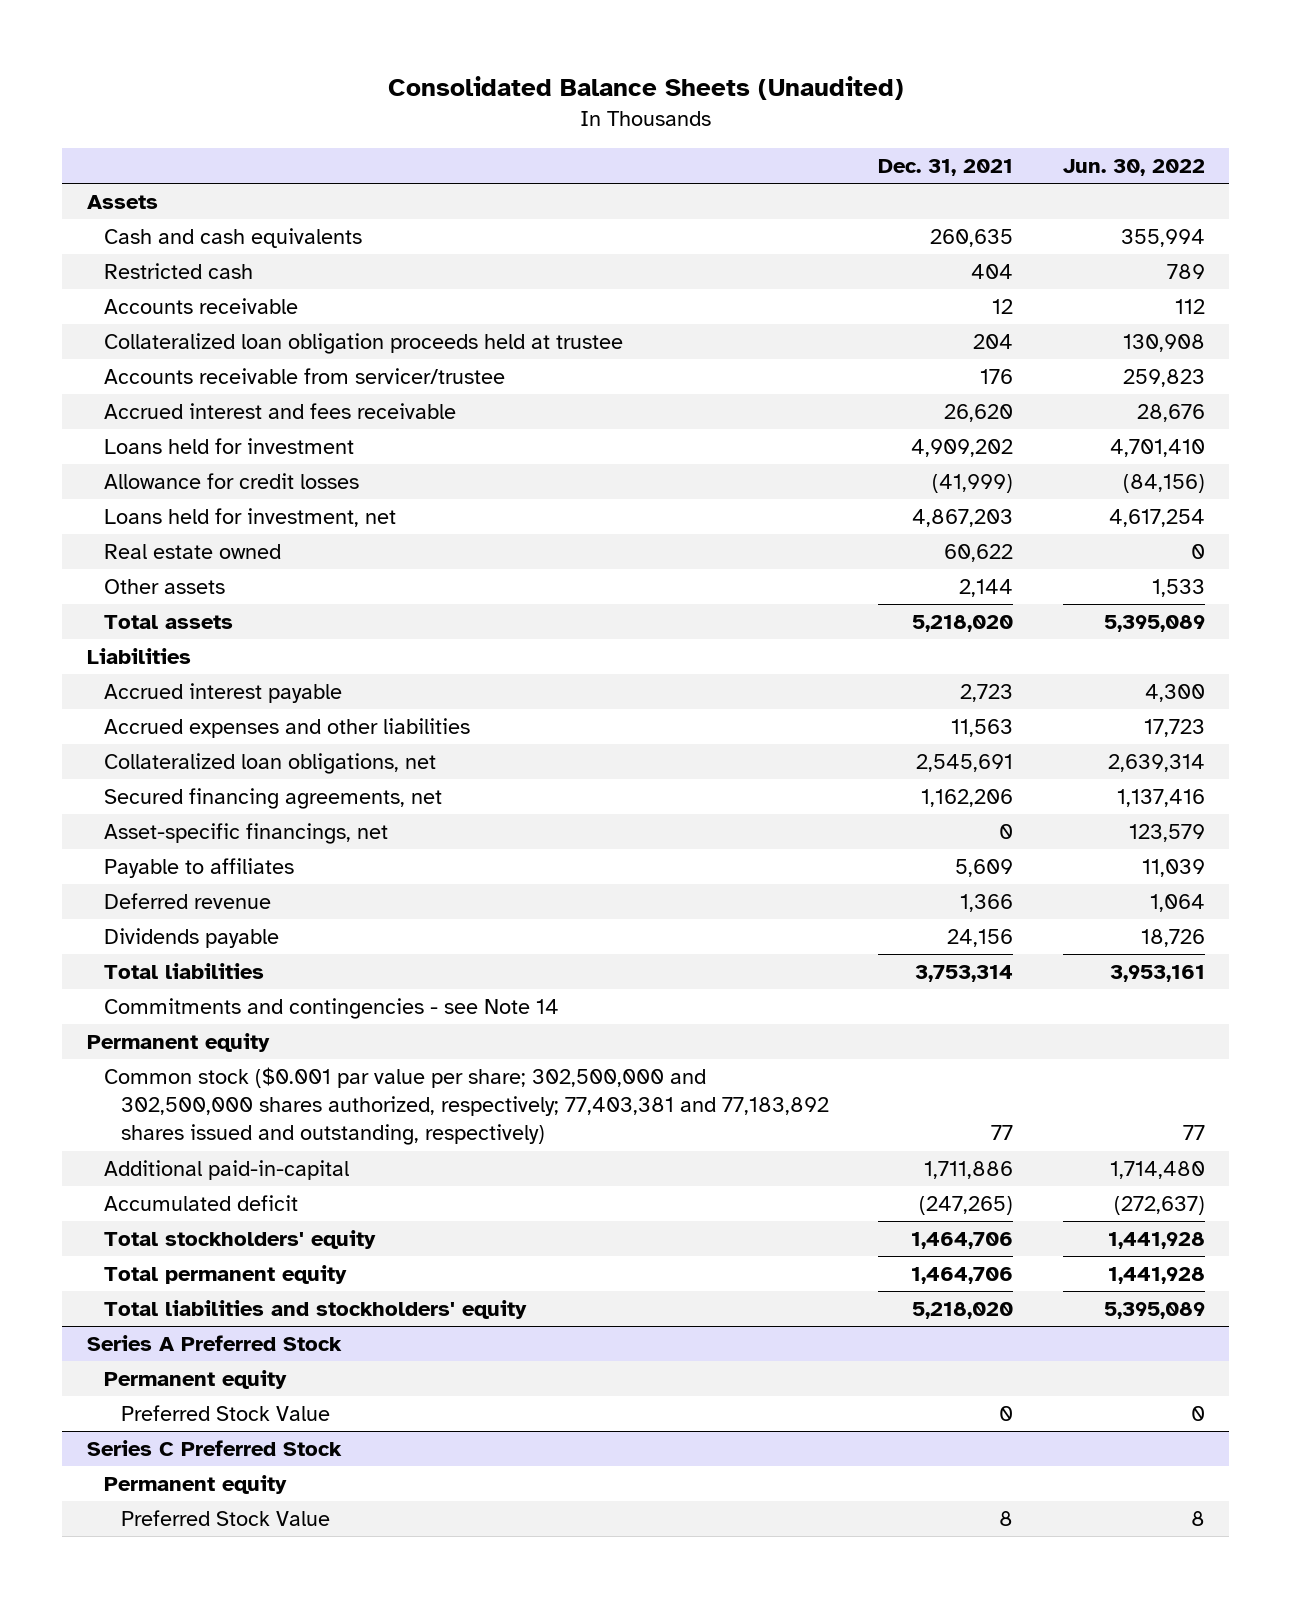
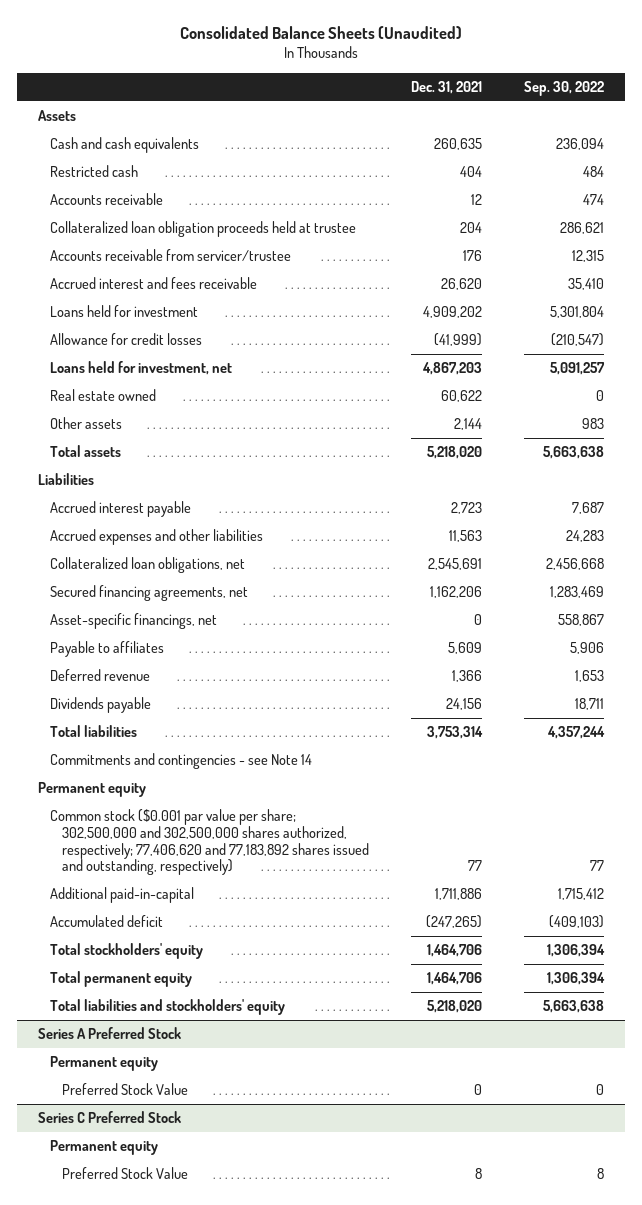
[1062,159,1205,177] Jun. 30, 2022 -> none
none -> [524,81,605,97] Sep. 30, 2022
[103,1067,830,1146] Common stock ($0.001 par value per share; 302,500,000 and 302,500,000 shares authorized, respectively; 77,403,381 and 77,183,892 shares issued and outstanding, respectively) -> [49,809,369,876] Common stock ($0.001 par value per share; 302,500,000 and 302,500,000 shares authorized, respectively; 77,406,620 and 77,183,892 shares issued and outstanding, respectively)

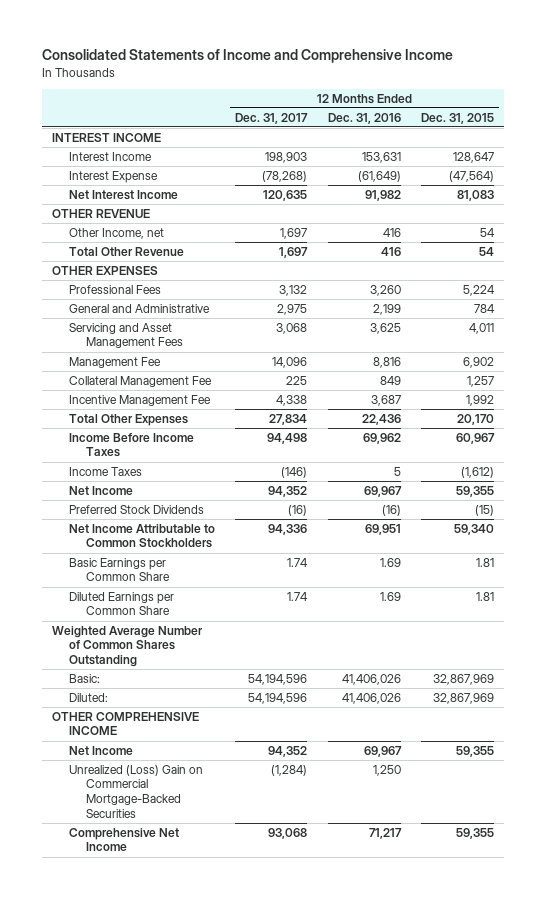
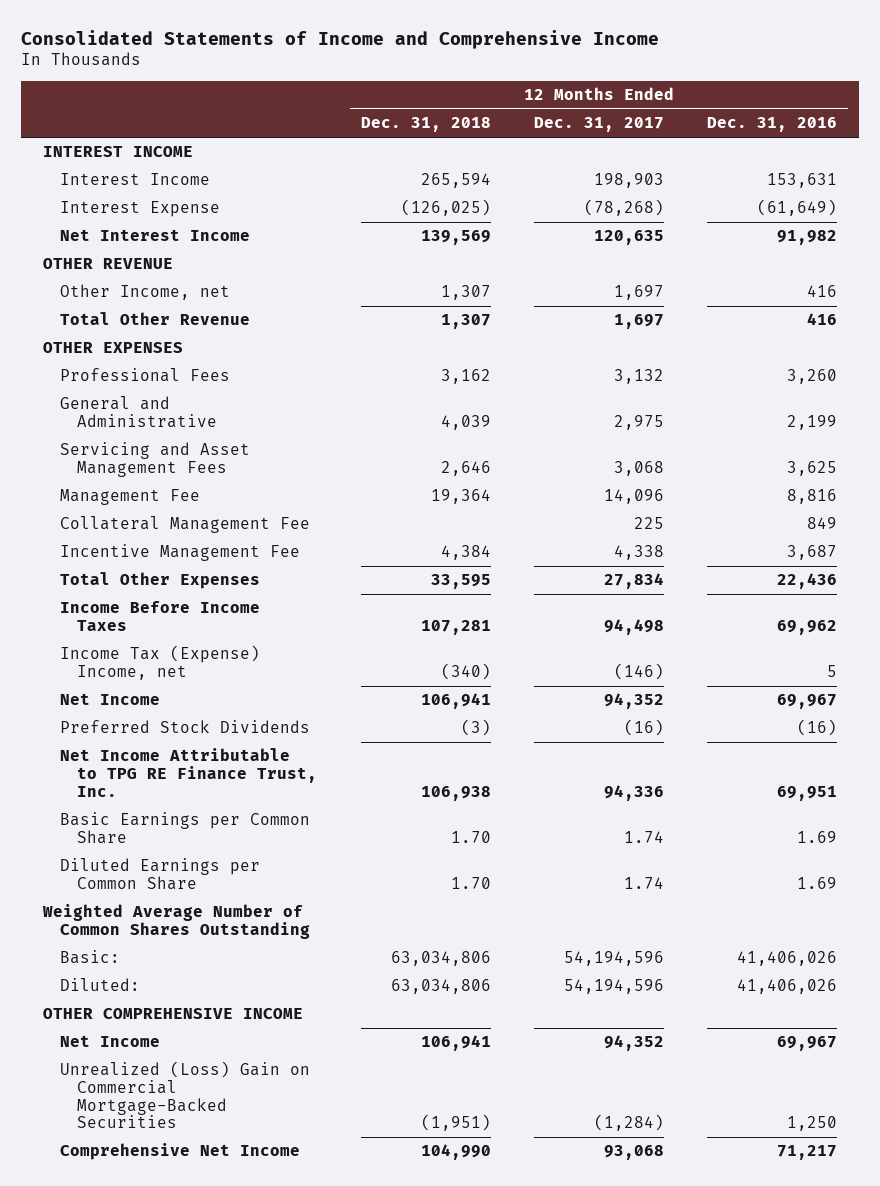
[420,112,494,124] Dec. 31, 2015 -> none
none -> [360,117,491,133] Dec. 31, 2018
[68,466,142,476] Income Taxes -> [60,645,261,681] Income Tax (Expense) Income, net
[68,523,215,549] Net Income Attributable to Common Stockholders -> [60,748,318,797] Net Income Attributable to TPG RE Finance Trust, Inc.

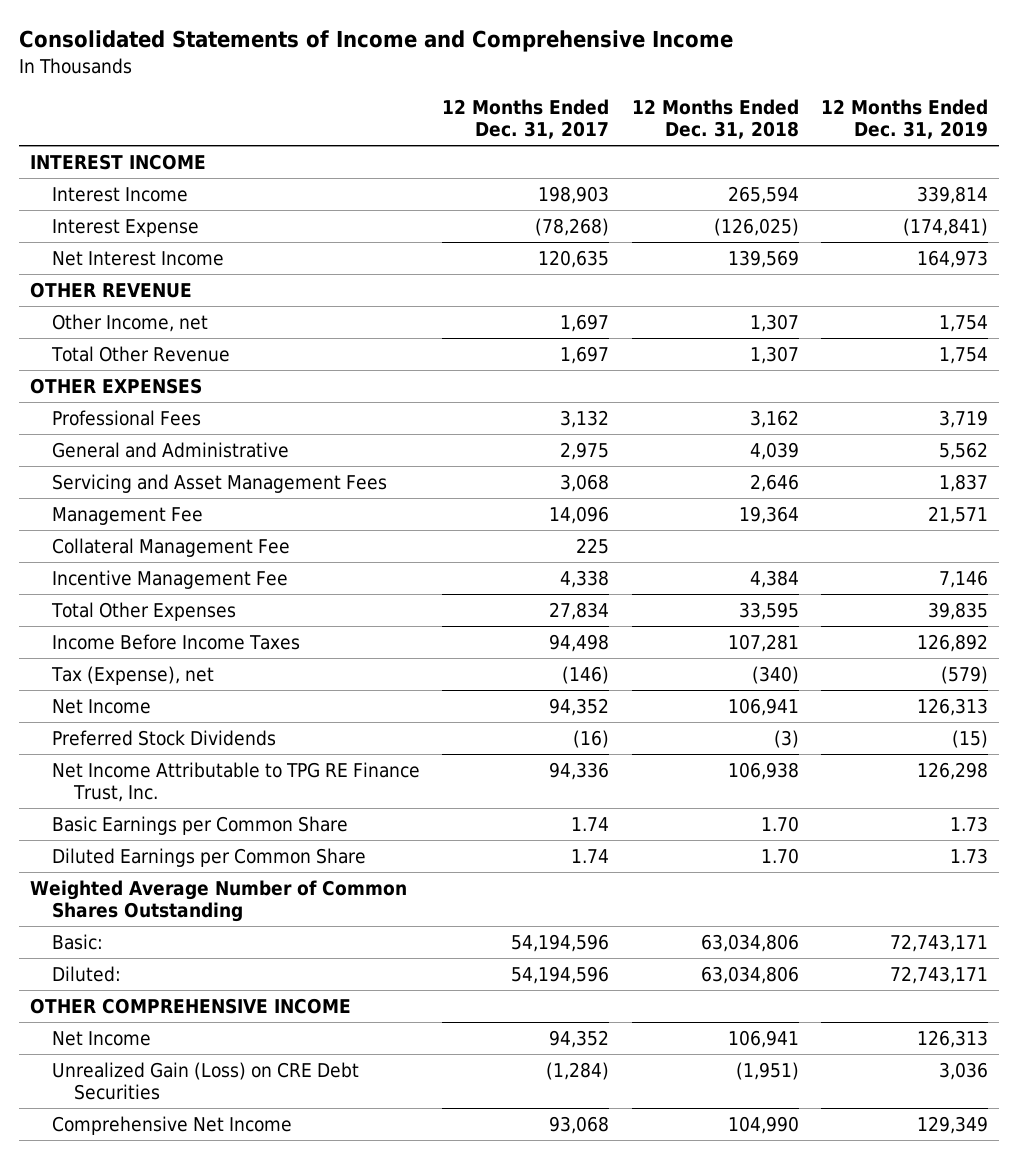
[707,117,838,133] Dec. 31, 2016 -> none
none -> [821,98,989,140] 12 Months Ended Dec. 31, 2019
[60,645,261,681] Income Tax (Expense) Income, net -> [50,665,214,685] Tax (Expense), net
[60,1061,311,1129] Unrealized (Loss) Gain on Commercial Mortgage-Backed Securities -> [51,1061,359,1100] Unrealized Gain (Loss) on CRE Debt Securities

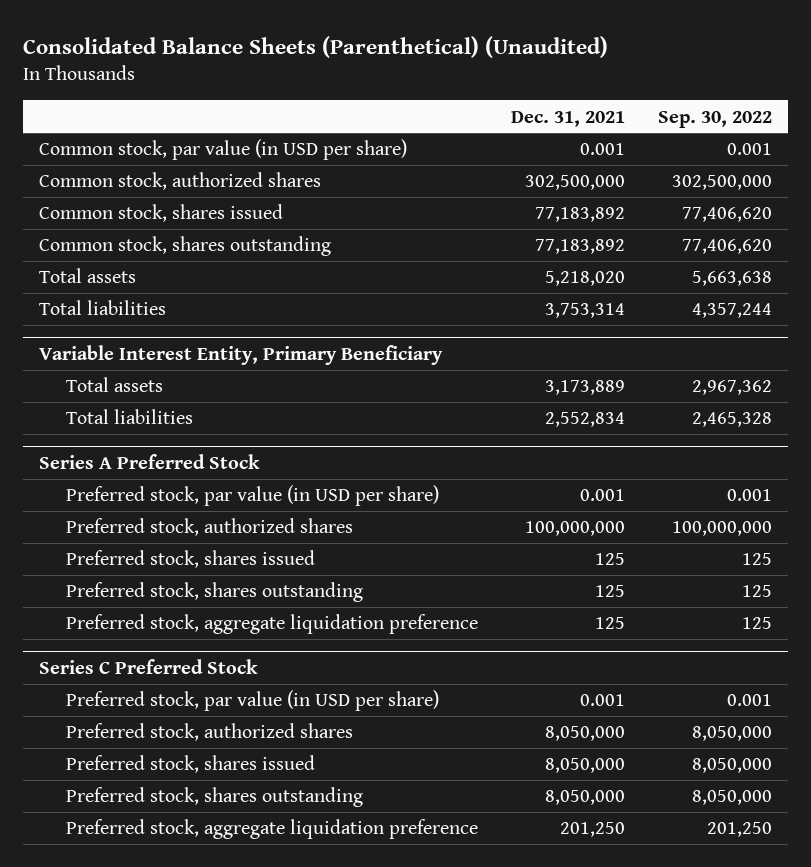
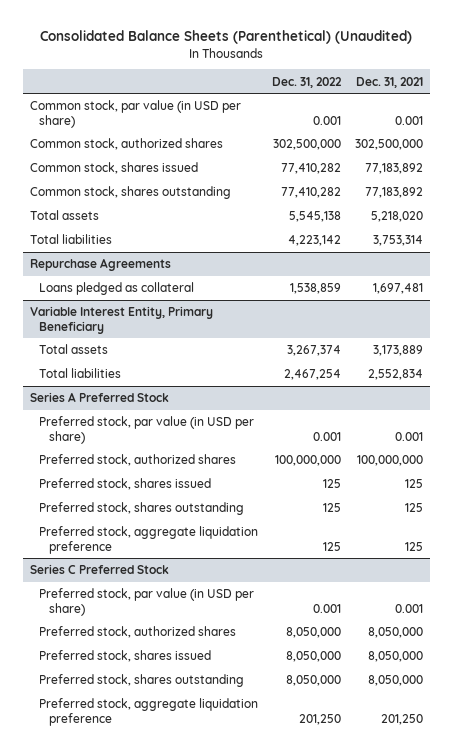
[658,110,773,128] Sep. 30, 2022 -> none
none -> [272,76,343,88] Dec. 31, 2022
none -> [29,258,171,272] Repurchase Agreements
none -> [39,282,195,296] Loans pledged as collateral

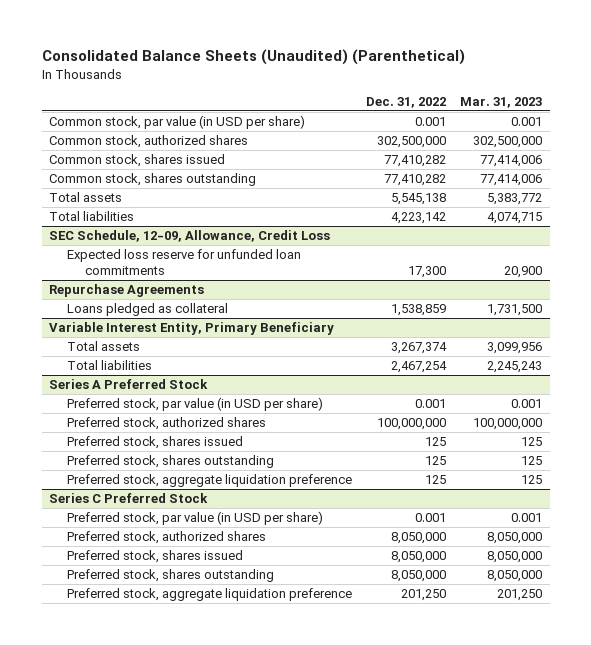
[40,30,413,45] Consolidated Balance Sheets (Parenthetical) (Unaudited) -> [41,49,465,66] Consolidated Balance Sheets (Unaudited) (Parenthetical)
[355,76,423,88] Dec. 31, 2021 -> none
none -> [460,96,543,108] Mar. 31, 2023
none -> [48,230,330,243] SEC Schedule, 12-09, Allowance, Credit Loss
none -> [66,249,301,276] Expected loss reserve for unfunded loan commitments

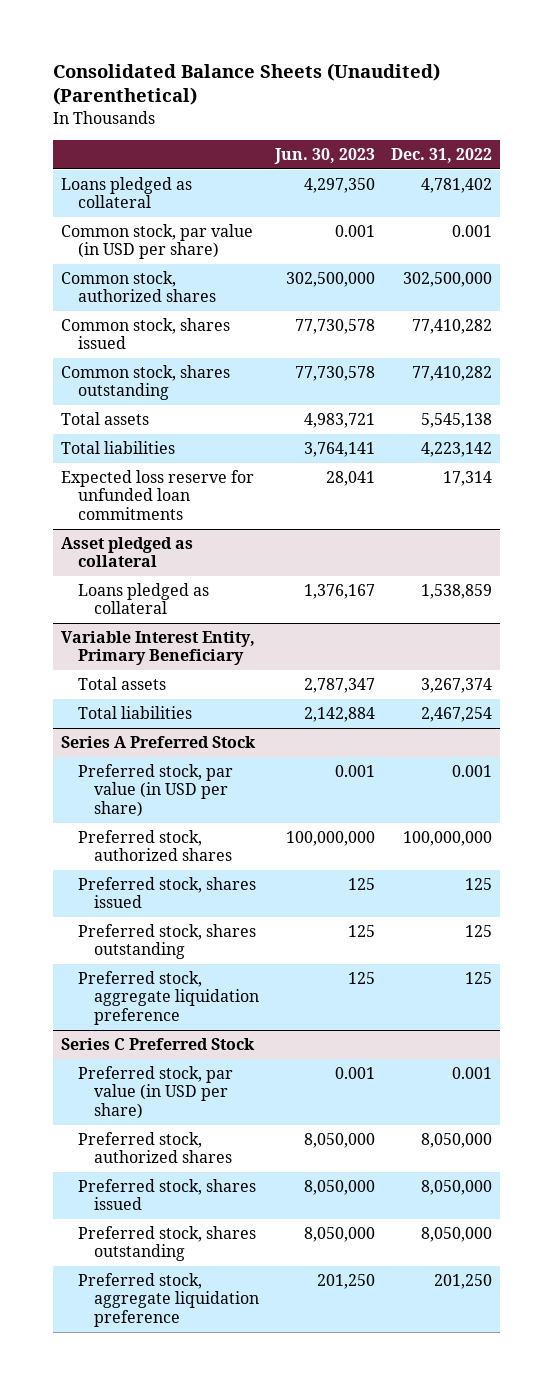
[460,96,543,108] Mar. 31, 2023 -> none
none -> [274,147,376,164] Jun. 30, 2023
none -> [61,177,193,209] Loans pledged as collateral
[48,230,330,243] SEC Schedule, 12-09, Allowance, Credit Loss -> none
[48,284,204,298] Repurchase Agreements -> none
[408,266,447,279] 17,300 -> [443,471,493,487] 17,314
none -> [61,537,194,568] Asset pledged as collateral

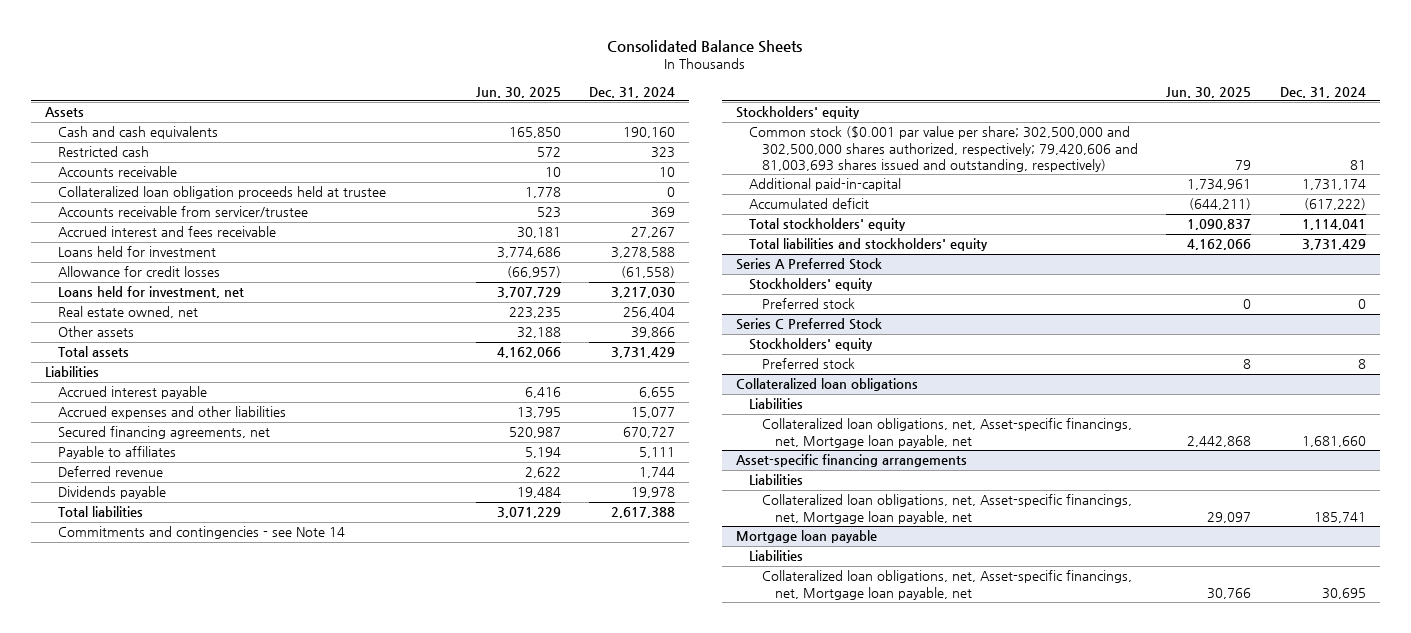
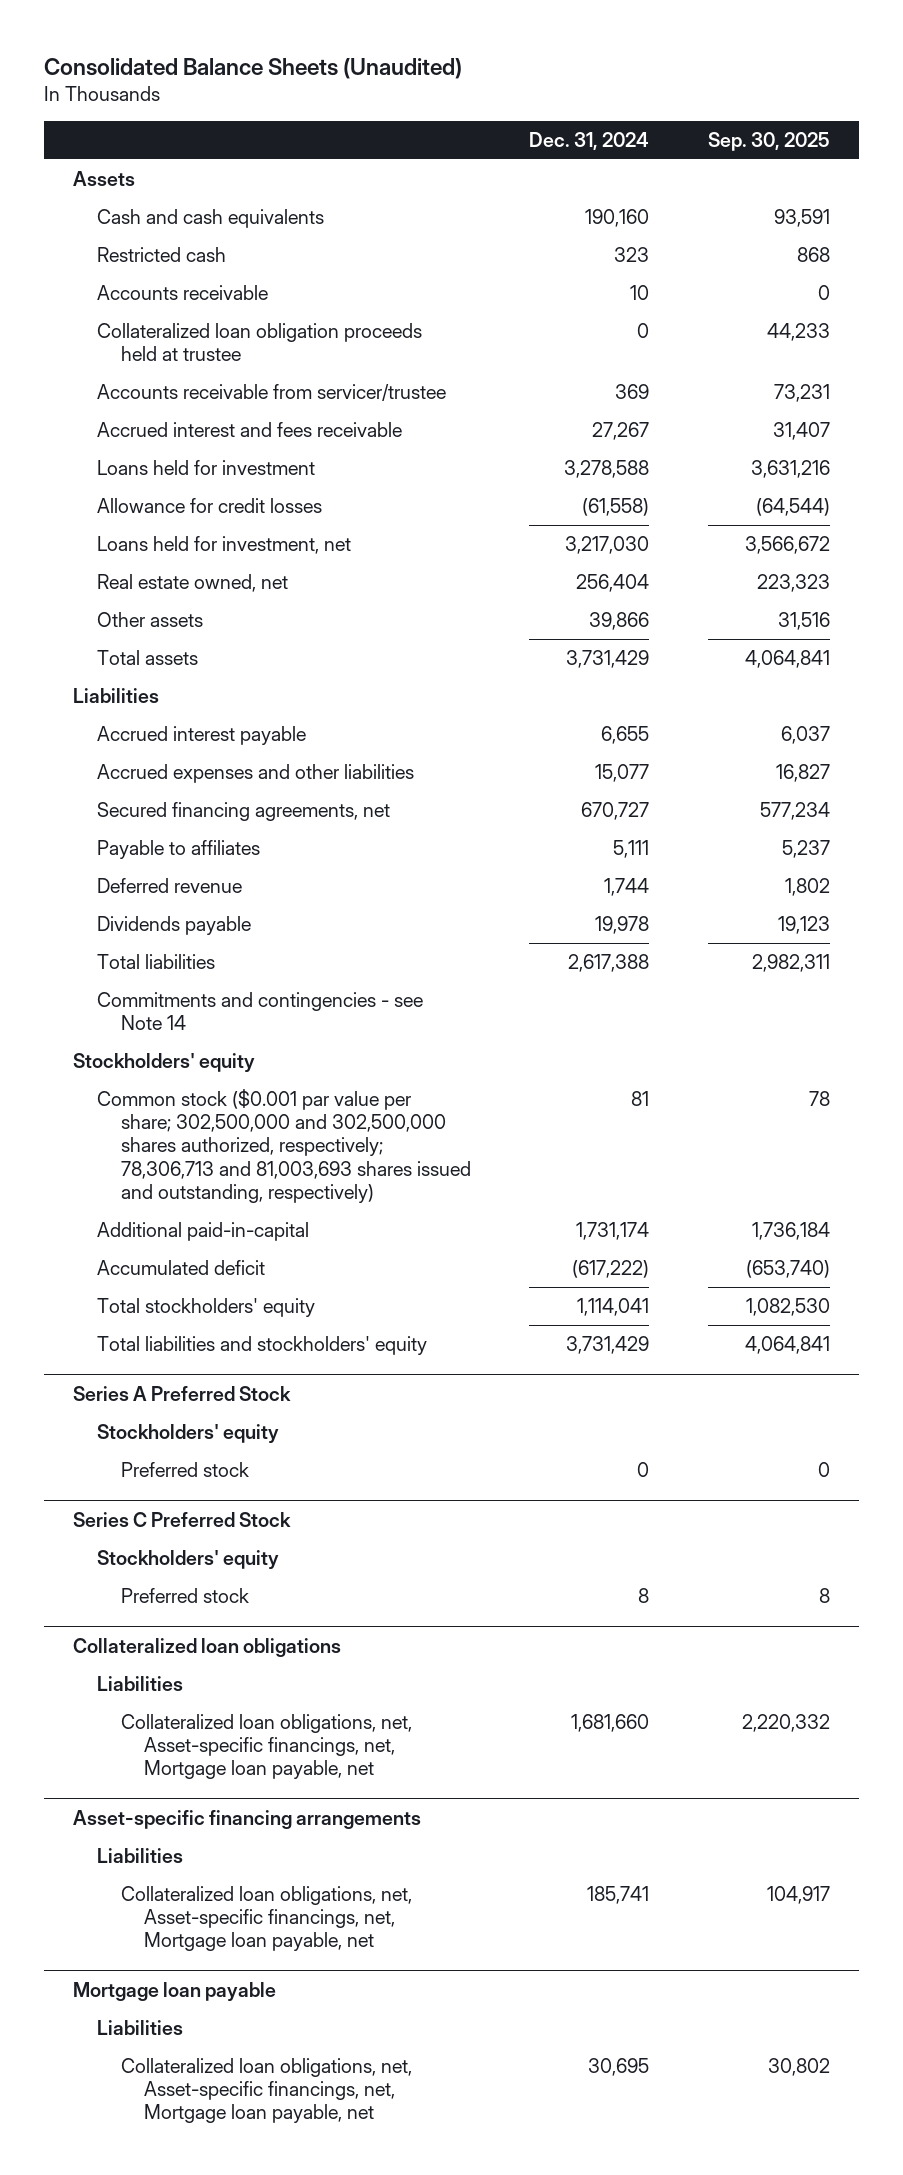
[607,39,803,53] Consolidated Balance Sheets -> [44,57,463,79] Consolidated Balance Sheets (Unaudited)
[475,86,561,98] Jun. 30, 2025 -> none
none -> [707,131,830,151] Sep. 30, 2025
[748,126,1139,172] Common stock ($0.001 par value per share; 302,500,000 and 302,500,000 shares authorized, respectively; 79,420,606 and 81,003,693 shares issued and outstanding, respectively) -> [97,1089,471,1203] Common stock ($0.001 par value per share; 302,500,000 and 302,500,000 shares authorized, respectively; 78,306,713 and 81,003,693 shares issued and outstanding, respectively)

